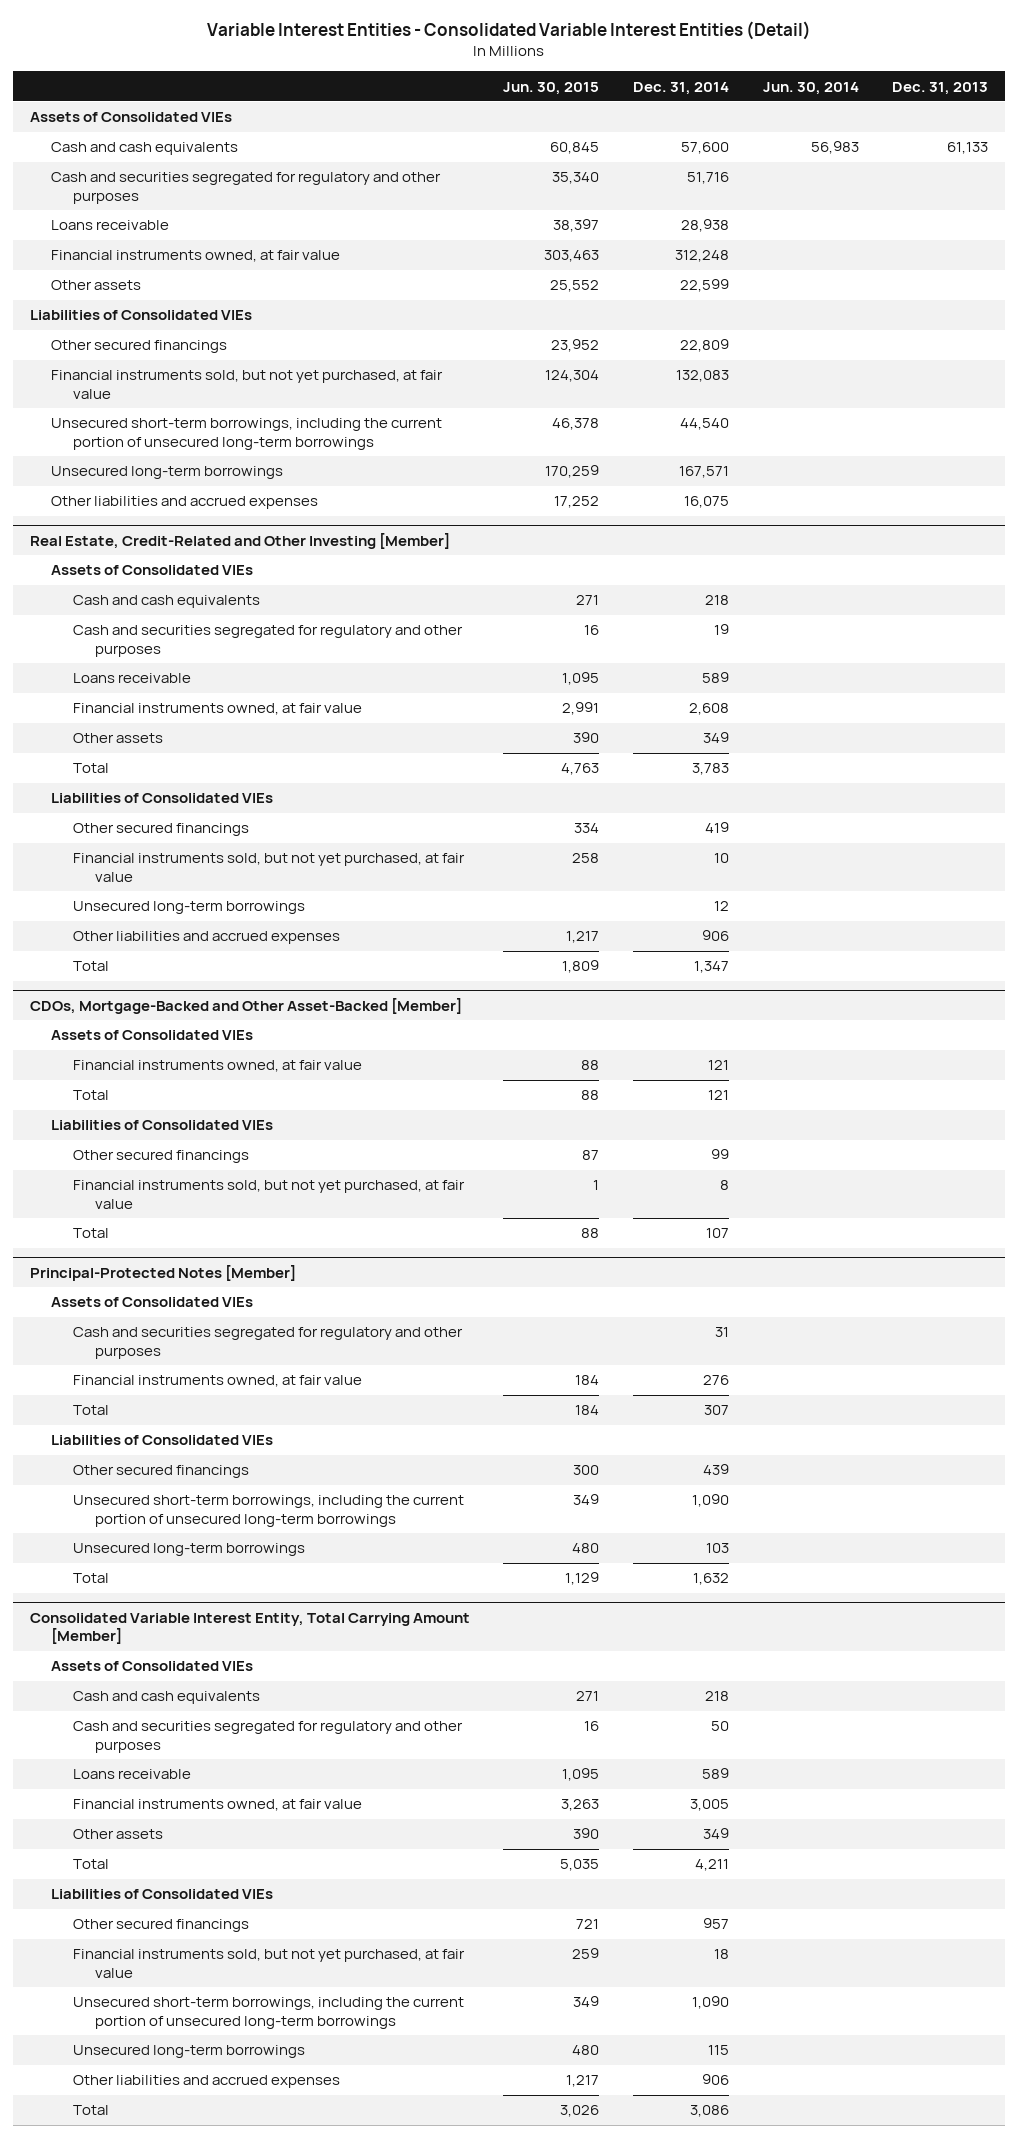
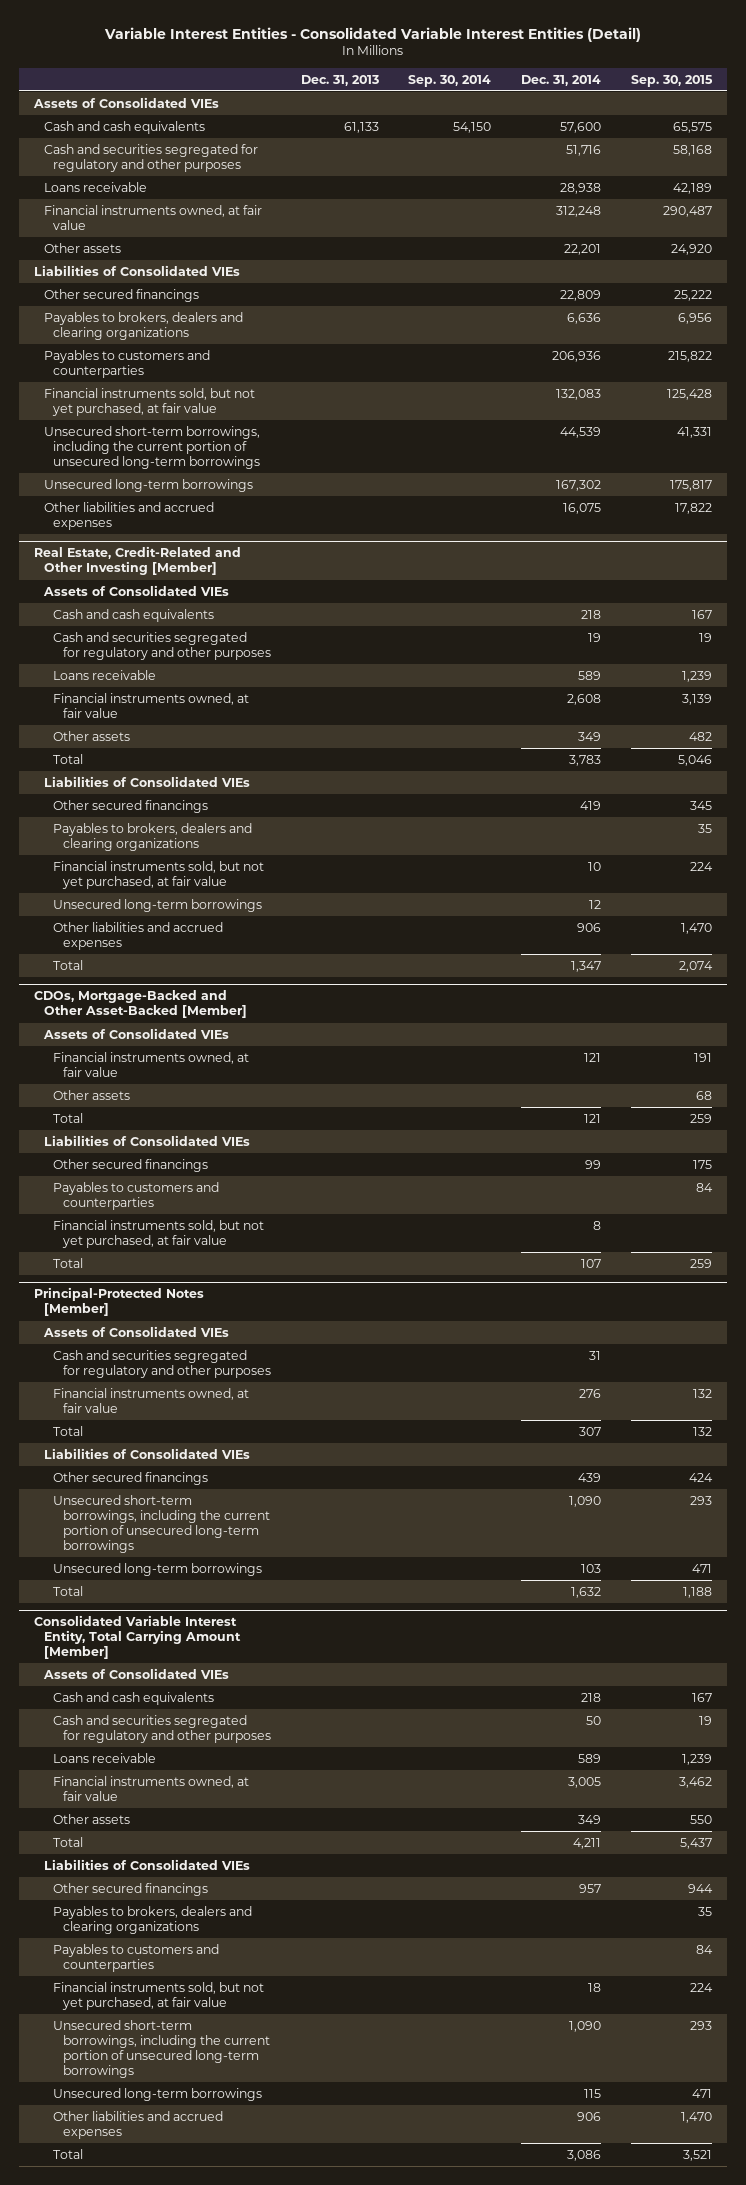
[503,81,600,95] Jun. 30, 2015 -> none
[762,81,859,95] Jun. 30, 2014 -> none
none -> [408,74,492,87] Sep. 30, 2014
none -> [630,74,713,87] Sep. 30, 2015
[679,279,729,293] 22,599 -> [564,243,602,255] 22,201
none -> [43,311,243,340] Payables to brokers, dealers and clearing organizations
none -> [43,349,210,378] Payables to customers and counterparties
[679,418,729,431] 44,540 -> [560,426,602,438] 44,539
[678,466,729,479] 167,571 -> [556,479,602,491] 167,302
none -> [53,822,253,851] Payables to brokers, dealers and clearing organizations
none -> [53,1089,131,1100] Other assets
none -> [53,1181,220,1210] Payables to customers and counterparties
none -> [53,1905,253,1934] Payables to brokers, dealers and clearing organizations
none -> [53,1943,220,1972] Payables to customers and counterparties

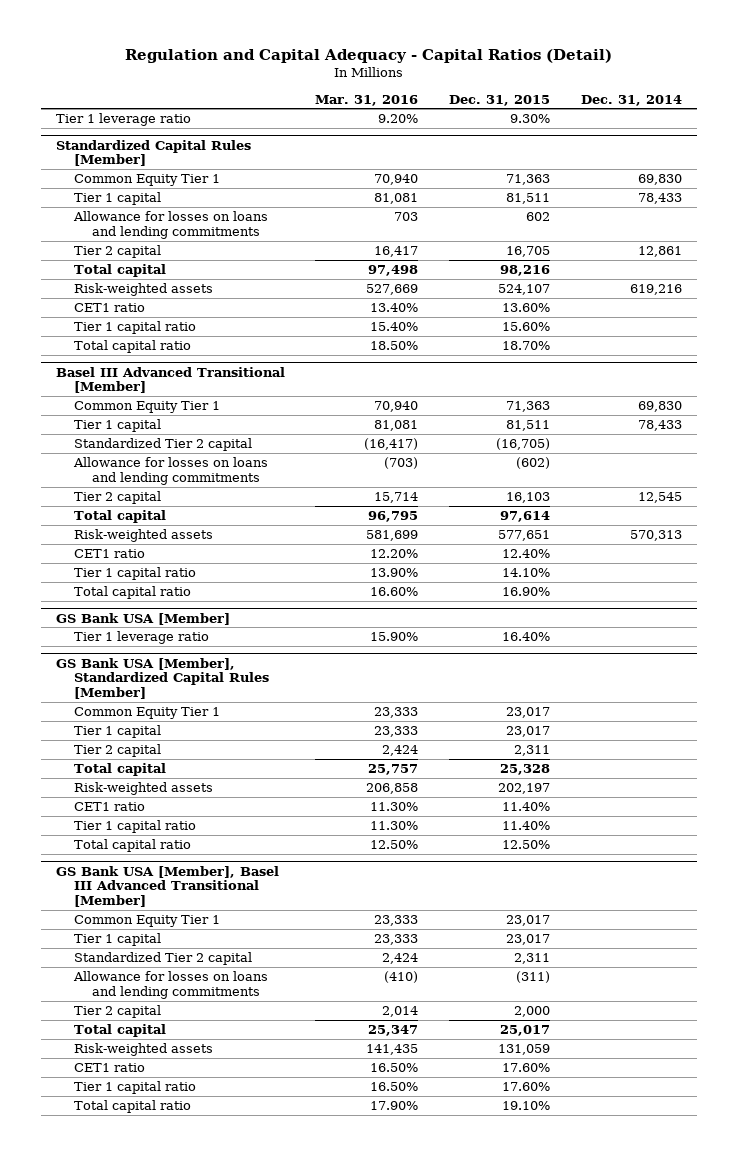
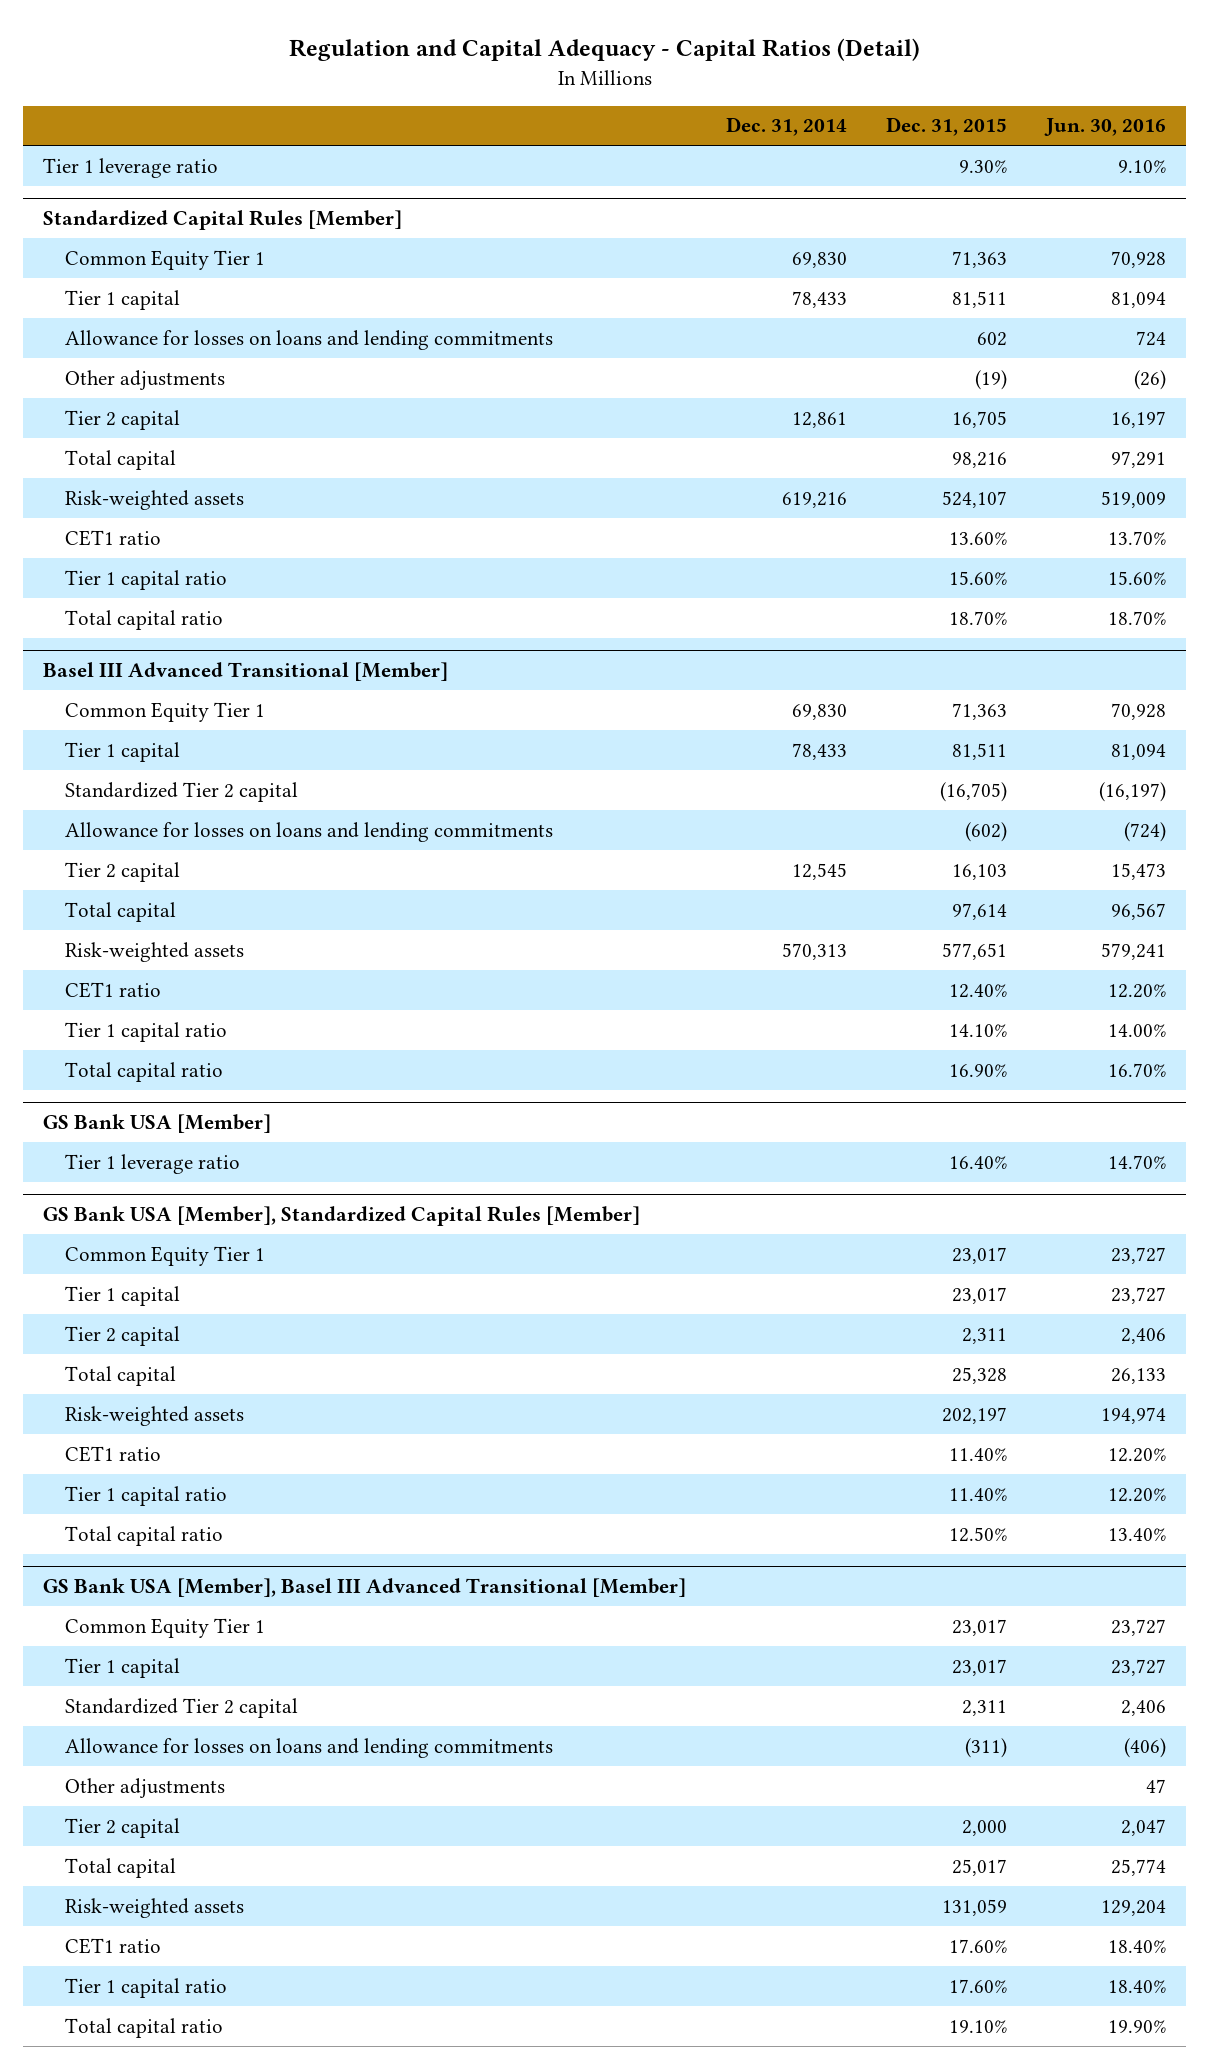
[315,94,419,106] Mar. 31, 2016 -> none
none -> [1044,118,1167,137] Jun. 30, 2016
none -> [65,369,226,390] Other adjustments
none -> [65,1777,226,1798] Other adjustments

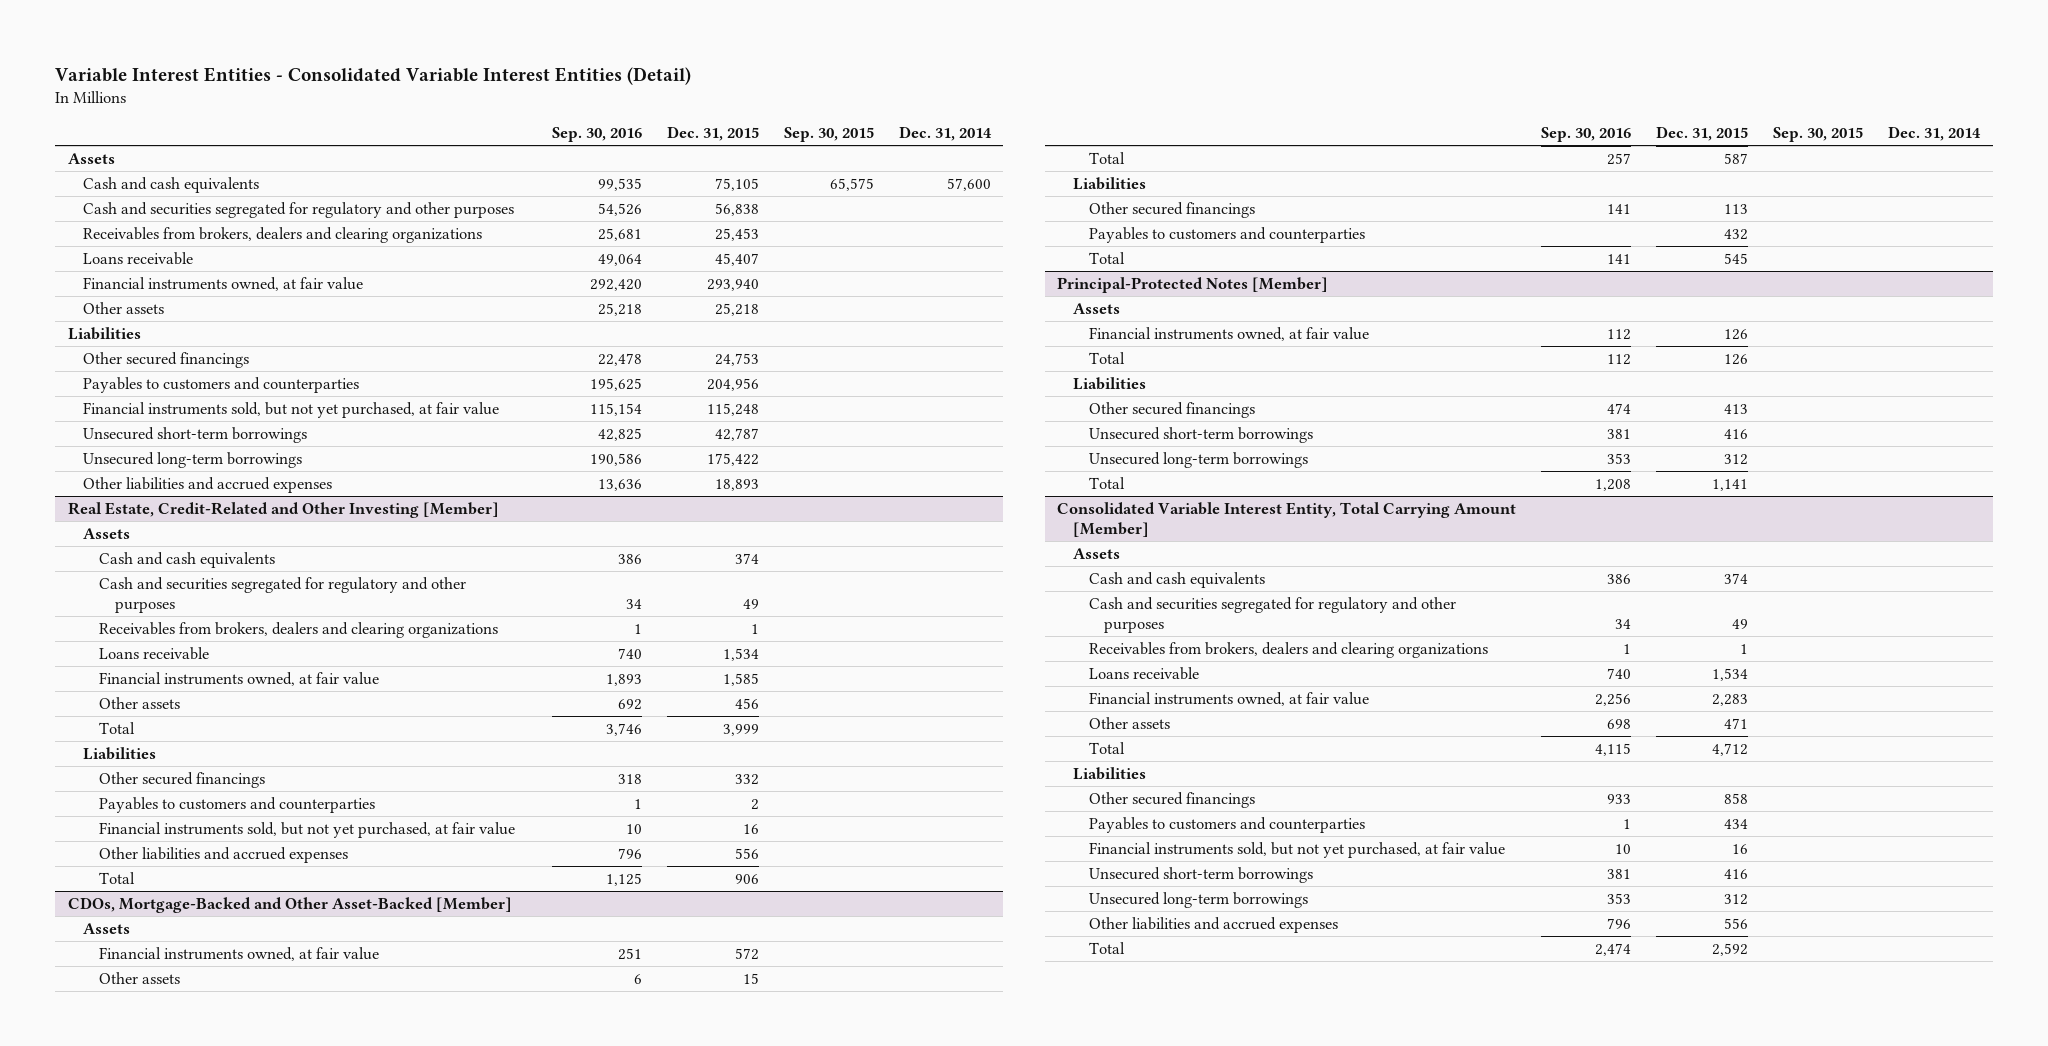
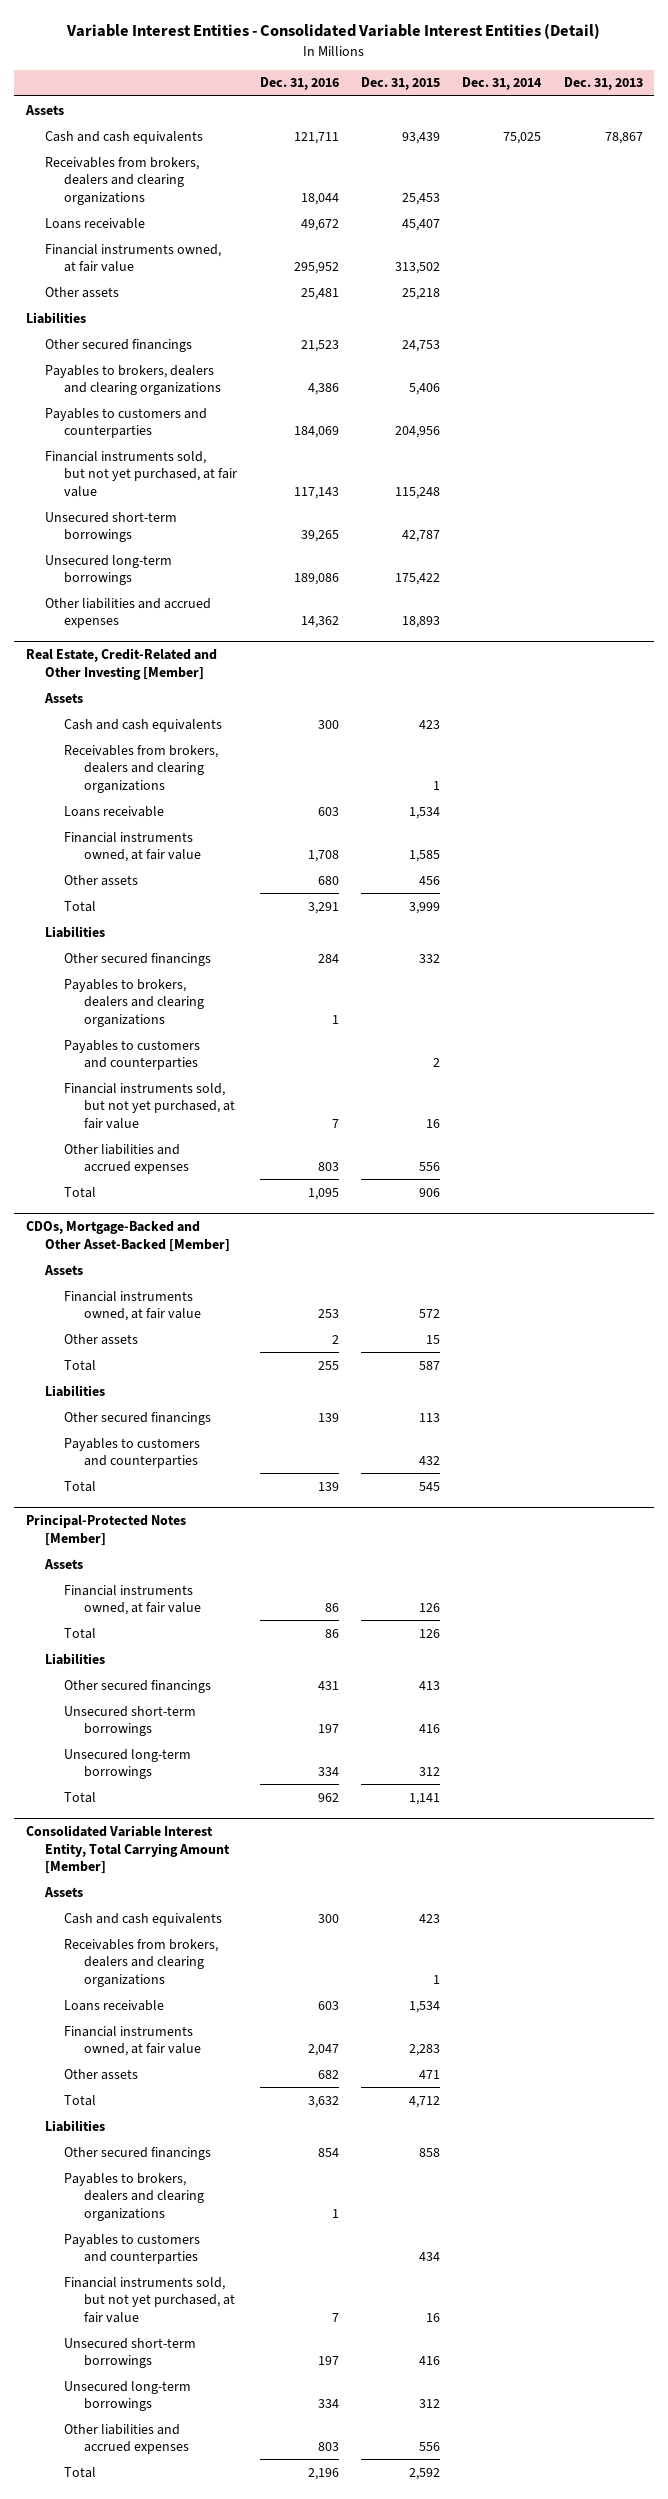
[551,127,642,143] Sep. 30, 2016 -> none
[783,127,874,143] Sep. 30, 2015 -> none
none -> [259,77,339,91] Dec. 31, 2016
none -> [563,77,643,91] Dec. 31, 2013
[83,201,515,218] Cash and securities segregated for regulatory and other purposes -> none
[714,177,759,191] 75,105 -> [401,131,440,144] 93,439
[946,177,991,191] 57,600 -> [503,131,542,144] 75,025
[706,278,759,291] 293,940 -> [394,262,440,275] 313,502
none -> [44,364,222,396] Payables to brokers, dealers and clearing organizations
[98,576,466,614] Cash and securities segregated for regulatory and other purposes -> none
[734,552,759,564] 374 -> [418,719,440,729] 423
none -> [64,978,204,1027] Payables to brokers, dealers and clearing organizations
[1088,596,1456,634] Cash and securities segregated for regulatory and other purposes -> none
[1724,572,1749,584] 374 -> [418,1913,440,1923] 423
none -> [64,2172,204,2221] Payables to brokers, dealers and clearing organizations

